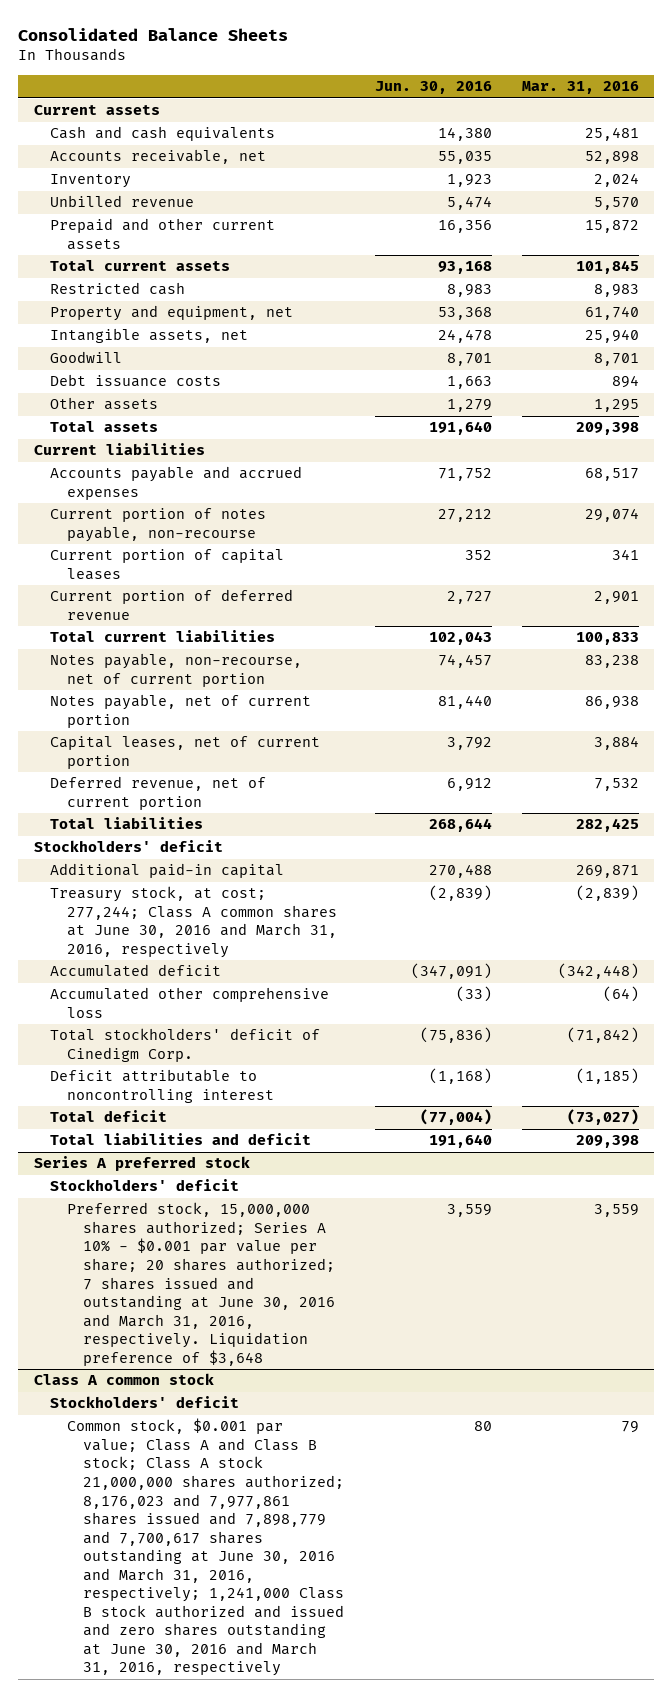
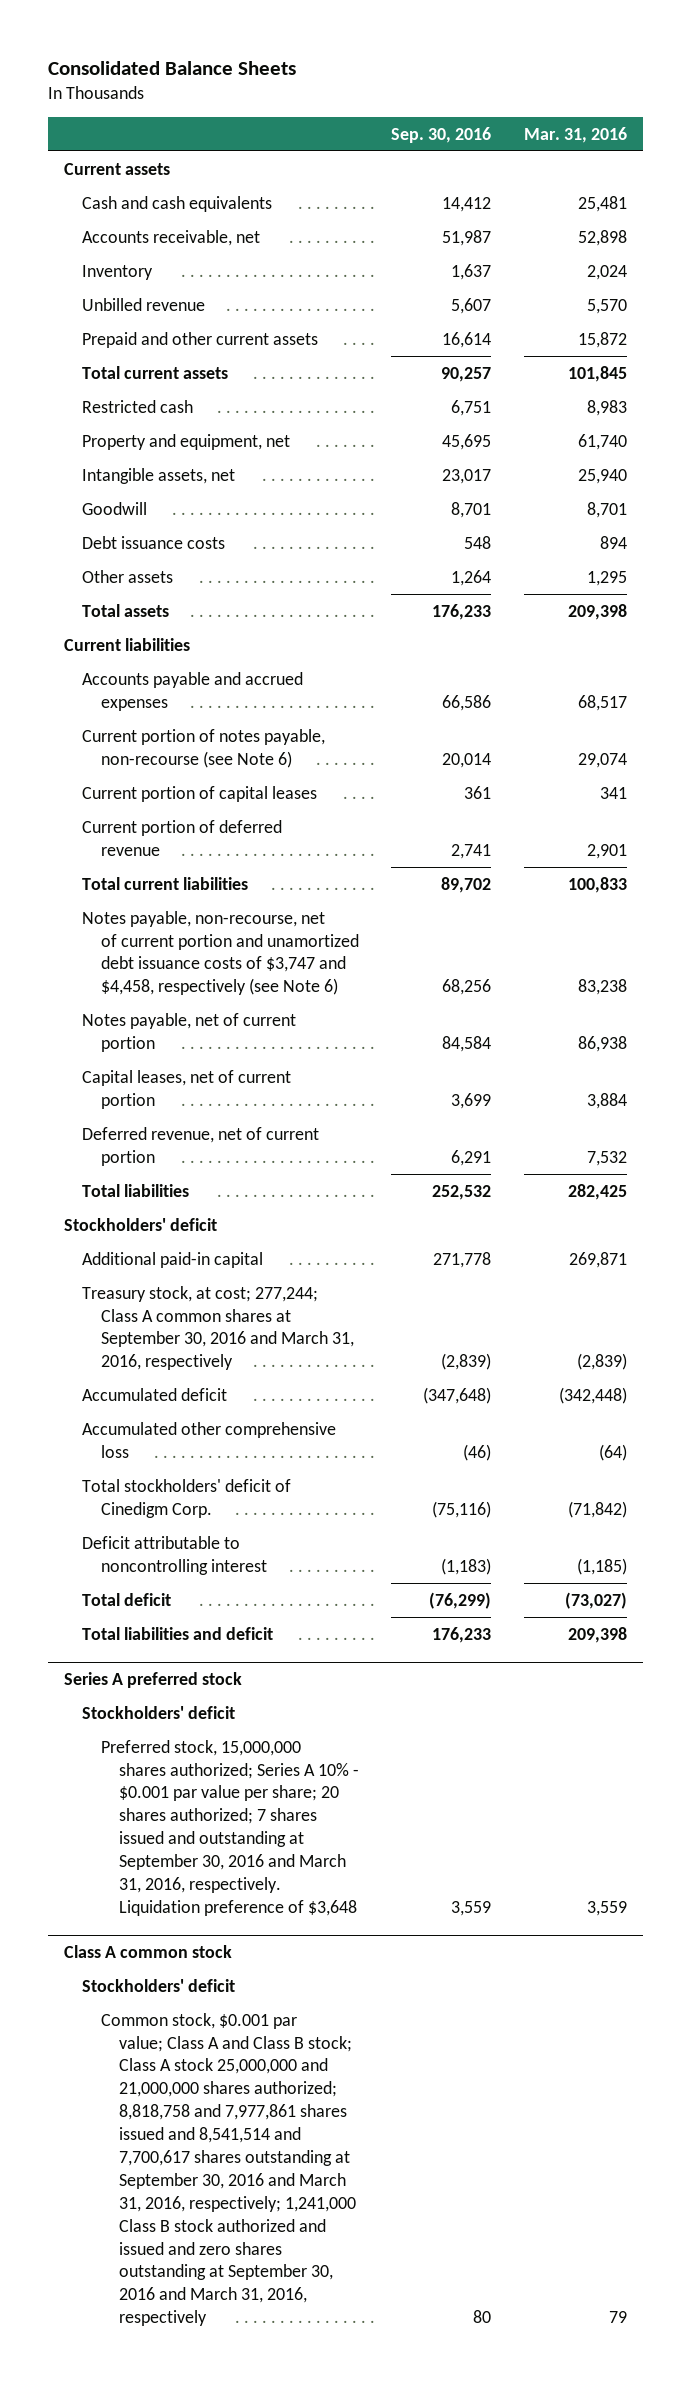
[374,81,492,95] Jun. 30, 2016 -> none
none -> [391,126,492,143] Sep. 30, 2016
[50,508,267,542] Current portion of notes payable, non-recourse -> [82,728,326,768] Current portion of notes payable, non-recourse (see Note 6)
[50,653,303,687] Notes payable, non-recourse, net of current portion -> [82,910,359,996] Notes payable, non-recourse, net of current portion and unamortized debt issuance costs of $3,747 and $4,458, respectively (see Note 6)
[50,886,337,959] Treasury stock, at cost; 277,244; Class A common shares at June 30, 2016 and March 31, 2016, respectively -> [82,1285,354,1371] Treasury stock, at cost; 277,244; Class A common shares at September 30, 2016 and March 31, 2016, respectively
[66,1202,336,1366] Preferred stock, 15,000,000 shares authorized; Series A 10% - $0.001 par value per share; 20 shares authorized; 7 shares issued and outstanding at June 30, 2016 and March 31, 2016, respectively. Liquidation preference of $3,648 -> [100,1739,359,1916] Preferred stock, 15,000,000 shares authorized; Series A 10% - $0.001 par value per share; 20 shares authorized; 7 shares issued and outstanding at September 30, 2016 and March 31, 2016, respectively. Liquidation preference of $3,648
[66,1418,345,1677] Common stock, $0.001 par value; Class A and Class B stock; Class A stock 21,000,000 shares authorized; 8,176,023 and 7,977,861 shares issued and 7,898,779 and 7,700,617 shares outstanding at June 30, 2016 and March 31, 2016, respectively; 1,241,000 Class B stock authorized and issued and zero shares outstanding at June 30, 2016 and March 31, 2016, respectively -> [100,2012,356,2327] Common stock, $0.001 par value; Class A and Class B stock; Class A stock 25,000,000 and 21,000,000 shares authorized; 8,818,758 and 7,977,861 shares issued and 8,541,514 and 7,700,617 shares outstanding at September 30, 2016 and March 31, 2016, respectively; 1,241,000 Class B stock authorized and issued and zero shares outstanding at September 30, 2016 and March 31, 2016, respectively

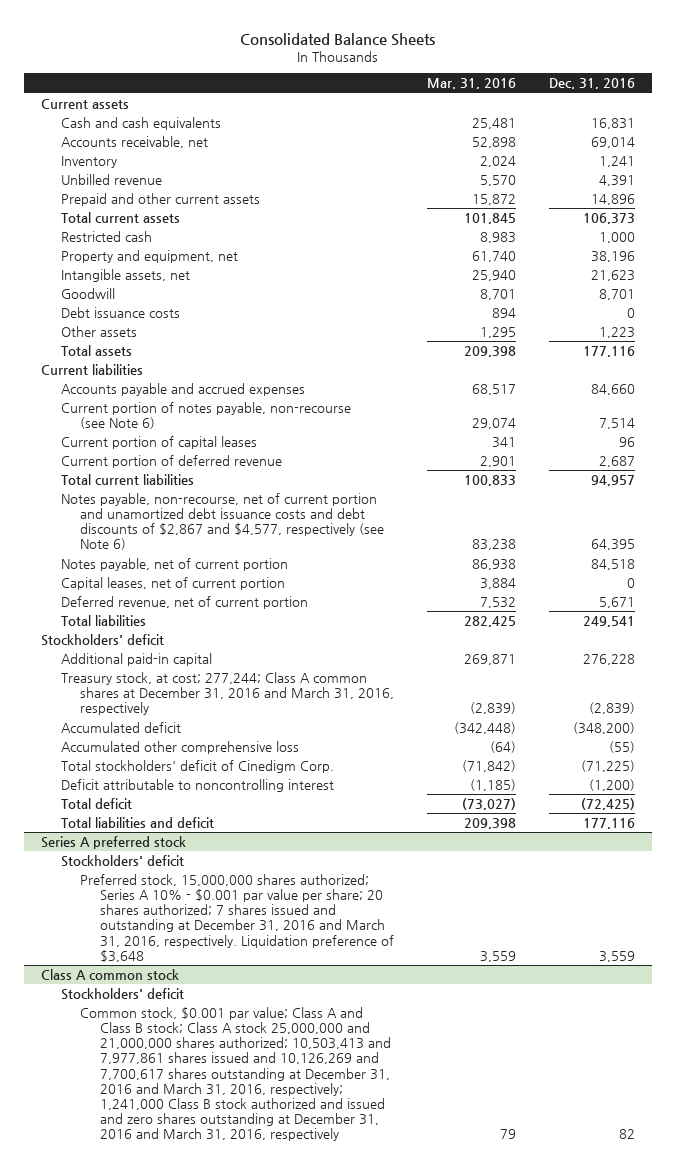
[391,126,492,143] Sep. 30, 2016 -> none
none -> [549,78,636,90] Dec. 31, 2016
[82,910,359,996] Notes payable, non-recourse, net of current portion and unamortized debt issuance costs of $3,747 and $4,458, respectively (see Note 6) -> [60,493,385,551] Notes payable, non-recourse, net of current portion and unamortized debt issuance costs and debt discounts of $2,867 and $4,577, respectively (see Note 6)
[82,1285,354,1371] Treasury stock, at cost; 277,244; Class A common shares at September 30, 2016 and March 31, 2016, respectively -> [60,672,395,716] Treasury stock, at cost; 277,244; Class A common shares at December 31, 2016 and March 31, 2016, respectively
[100,1739,359,1916] Preferred stock, 15,000,000 shares authorized; Series A 10% - $0.001 par value per share; 20 shares authorized; 7 shares issued and outstanding at September 30, 2016 and March 31, 2016, respectively. Liquidation preference of $3,648 -> [80,874,394,962] Preferred stock, 15,000,000 shares authorized; Series A 10% - $0.001 par value per share; 20 shares authorized; 7 shares issued and outstanding at December 31, 2016 and March 31, 2016, respectively. Liquidation preference of $3,648
[100,2012,356,2327] Common stock, $0.001 par value; Class A and Class B stock; Class A stock 25,000,000 and 21,000,000 shares authorized; 8,818,758 and 7,977,861 shares issued and 8,541,514 and 7,700,617 shares outstanding at September 30, 2016 and March 31, 2016, respectively; 1,241,000 Class B stock authorized and issued and zero shares outstanding at September 30, 2016 and March 31, 2016, respectively -> [80,1007,391,1142] Common stock, $0.001 par value; Class A and Class B stock; Class A stock 25,000,000 and 21,000,000 shares authorized; 10,503,413 and 7,977,861 shares issued and 10,126,269 and 7,700,617 shares outstanding at December 31, 2016 and March 31, 2016, respectively; 1,241,000 Class B stock authorized and issued and zero shares outstanding at December 31, 2016 and March 31, 2016, respectively

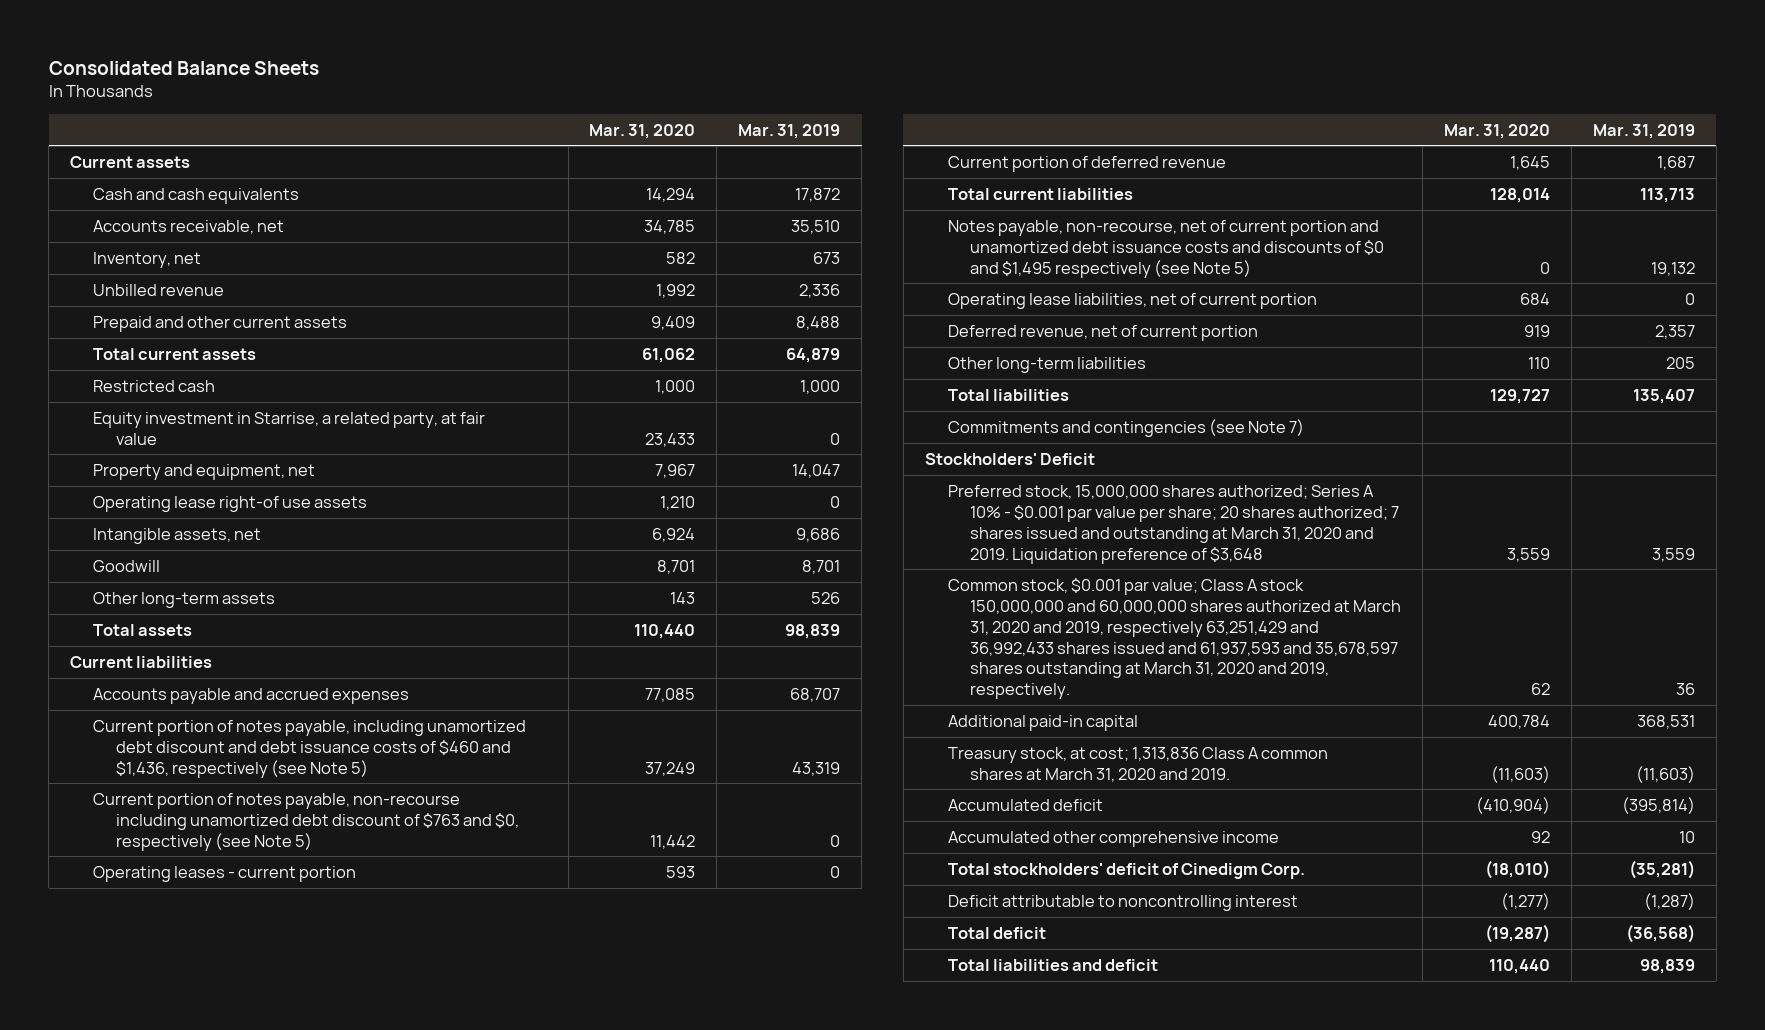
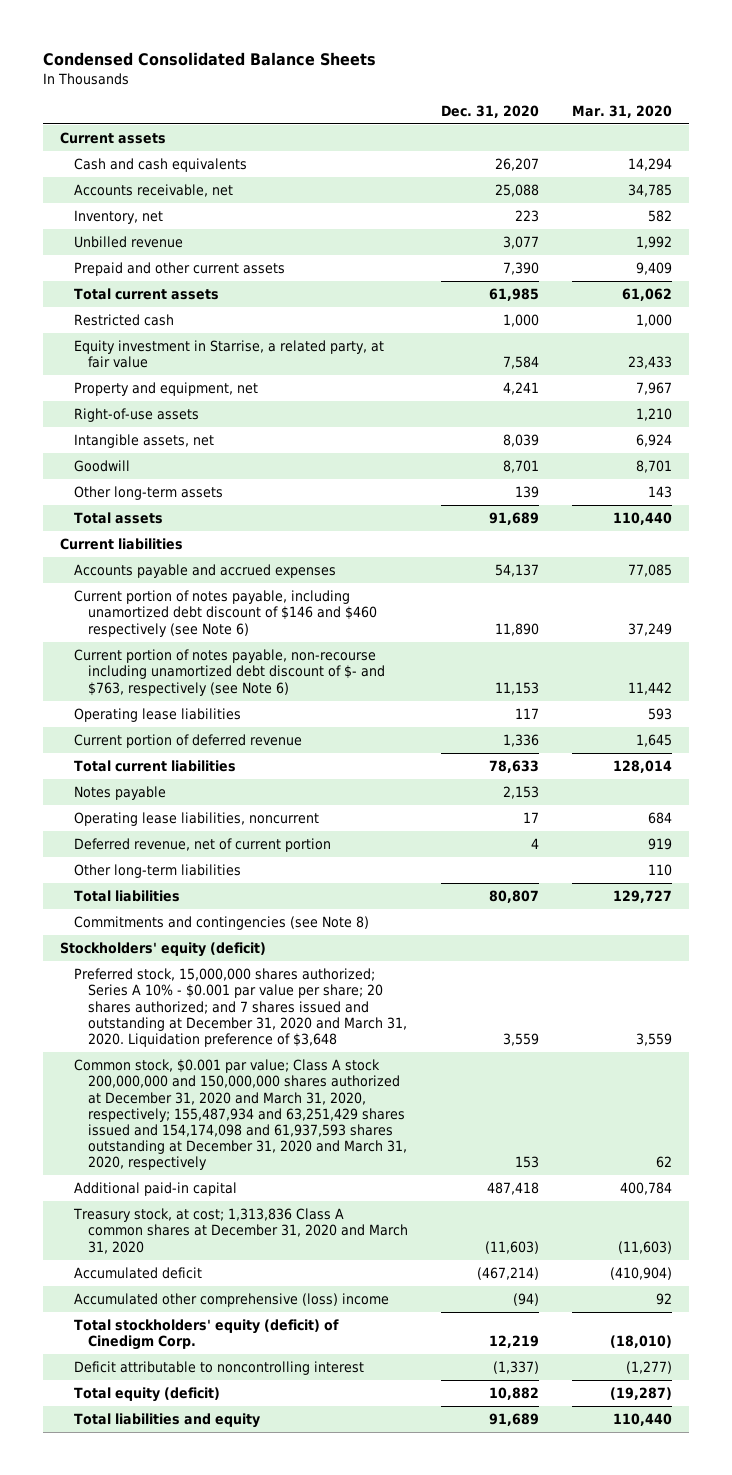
[48,60,319,75] Consolidated Balance Sheets -> [43,51,377,66] Condensed Consolidated Balance Sheets
[738,123,841,139] Mar. 31, 2019 -> none
none -> [441,104,540,118] Dec. 31, 2020
[92,495,367,512] Operating lease right-of use assets -> [73,408,199,423] Right-of-use assets
[92,719,526,778] Current portion of notes payable, including unamortized debt discount and debt issuance costs of $460 and $1,436, respectively (see Note 5) -> [73,590,378,637] Current portion of notes payable, including unamortized debt discount of $146 and $460 respectively (see Note 6)
[92,792,519,851] Current portion of notes payable, non-recourse including unamortized debt discount of $763 and $0, respectively (see Note 5) -> [73,649,386,696] Current portion of notes payable, non-recourse including unamortized debt discount of $- and $763, respectively (see Note 6)
[92,865,356,882] Operating leases - current portion -> [73,708,241,723] Operating lease liabilities
[947,219,1385,278] Notes payable, non-recourse, net of current portion and unamortized debt issuance costs and discounts of $0 and $1,495 respectively (see Note 5) -> none
none -> [73,786,166,801] Notes payable
[947,292,1317,309] Operating lease liabilities, net of current portion -> [73,812,319,827] Operating lease liabilities, noncurrent
[947,418,1304,437] Commitments and contingencies (see Note 7) -> [73,916,369,931] Commitments and contingencies (see Note 8)
[924,452,1095,465] Stockholders' Deficit -> [59,942,266,958] Stockholders' equity (deficit)
[947,484,1400,564] Preferred stock, 15,000,000 shares authorized; Series A 10% - $0.001 par value per share; 20 shares authorized; 7 shares issued and outstanding at March 31, 2020 and 2019. Liquidation preference of $3,648 -> [73,968,408,1048] Preferred stock, 15,000,000 shares authorized; Series A 10% - $0.001 par value per share; 20 shares authorized; and 7 shares issued and outstanding at December 31, 2020 and March 31, 2020. Liquidation preference of $3,648
[947,577,1402,700] Common stock, $0.001 par value; Class A stock 150,000,000 and 60,000,000 shares authorized at March 31, 2020 and 2019, respectively 63,251,429 and 36,992,433 shares issued and 61,937,593 and 35,678,597 shares outstanding at March 31, 2020 and 2019, respectively. -> [73,1059,408,1171] Common stock, $0.001 par value; Class A stock 200,000,000 and 150,000,000 shares authorized at December 31, 2020 and March 31, 2020, respectively; 155,487,934 and 63,251,429 shares issued and 154,174,098 and 61,937,593 shares outstanding at December 31, 2020 and March 31, 2020, respectively
[947,746,1328,782] Treasury stock, at cost; 1,313,836 Class A common shares at March 31, 2020 and 2019. -> [72,1208,409,1254] Treasury stock, at cost; 1,313,836 Class A common shares at December 31, 2020 and March 31, 2020
[947,830,1279,847] Accumulated other comprehensive income -> [73,1293,389,1308] Accumulated other comprehensive (loss) income
[947,862,1305,879] Total stockholders' deficit of Cinedigm Corp. -> [73,1319,339,1351] Total stockholders' equity (deficit) of Cinedigm Corp.
[947,926,1046,939] Total deficit -> [73,1387,220,1403] Total equity (deficit)
[947,958,1158,971] Total liabilities and deficit -> [73,1413,260,1429] Total liabilities and equity

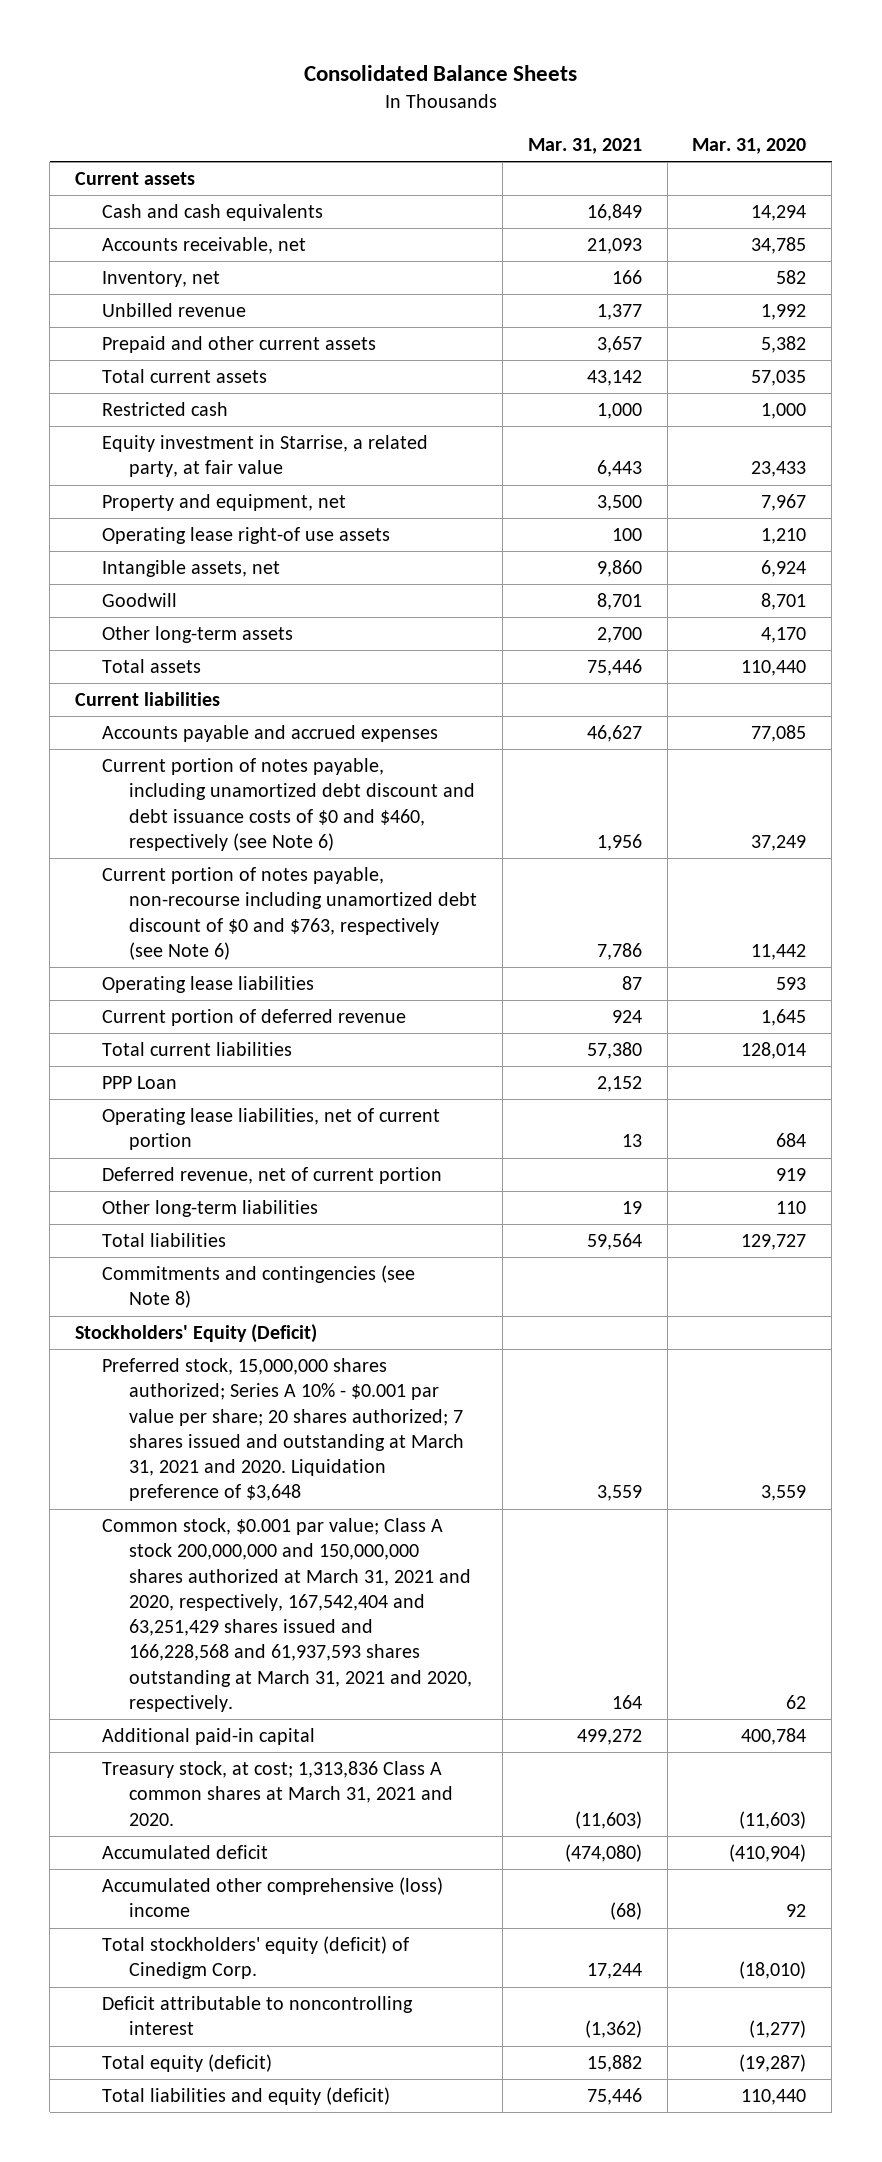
[43,51,377,66] Condensed Consolidated Balance Sheets -> [303,65,577,82] Consolidated Balance Sheets
[441,104,540,118] Dec. 31, 2020 -> none
none -> [527,138,642,155] Mar. 31, 2021
[636,262,673,276] 9,409 -> [761,336,807,354] 5,382
[622,288,673,302] 61,062 -> [751,370,807,387] 57,035
[73,408,199,423] Right-of-use assets -> [102,527,391,545] Operating lease right-of use assets
[648,486,673,499] 143 -> [761,627,807,644] 4,170
[73,590,378,637] Current portion of notes payable, including unamortized debt discount of $146 and $460 respectively (see Note 6) -> [102,758,476,851] Current portion of notes payable, including unamortized debt discount and debt issuance costs of $0 and $460, respectively (see Note 6)
[73,649,386,696] Current portion of notes payable, non-recourse including unamortized debt discount of $- and $763, respectively (see Note 6) -> [102,867,478,960] Current portion of notes payable, non-recourse including unamortized debt discount of $0 and $763, respectively (see Note 6)
[73,786,166,801] Notes payable -> [102,1076,178,1090] PPP Loan
[73,812,319,827] Operating lease liabilities, noncurrent -> [102,1108,441,1151] Operating lease liabilities, net of current portion
[59,942,266,958] Stockholders' equity (deficit) -> [75,1324,318,1344] Stockholders' Equity (Deficit)
[73,968,408,1048] Preferred stock, 15,000,000 shares authorized; Series A 10% - $0.001 par value per share; 20 shares authorized; and 7 shares issued and outstanding at December 31, 2020 and March 31, 2020. Liquidation preference of $3,648 -> [102,1358,465,1502] Preferred stock, 15,000,000 shares authorized; Series A 10% - $0.001 par value per share; 20 shares authorized; 7 shares issued and outstanding at March 31, 2021 and 2020. Liquidation preference of $3,648
[73,1059,408,1171] Common stock, $0.001 par value; Class A stock 200,000,000 and 150,000,000 shares authorized at December 31, 2020 and March 31, 2020, respectively; 155,487,934 and 63,251,429 shares issued and 154,174,098 and 61,937,593 shares outstanding at December 31, 2020 and March 31, 2020, respectively -> [102,1518,473,1712] Common stock, $0.001 par value; Class A stock 200,000,000 and 150,000,000 shares authorized at March 31, 2021 and 2020, respectively, 167,542,404 and 63,251,429 shares issued and 166,228,568 and 61,937,593 shares outstanding at March 31, 2021 and 2020, respectively.
[72,1208,409,1254] Treasury stock, at cost; 1,313,836 Class A common shares at December 31, 2020 and March 31, 2020 -> [102,1761,454,1826] Treasury stock, at cost; 1,313,836 Class A common shares at March 31, 2021 and 2020.
[73,1413,260,1429] Total liabilities and equity -> [102,2087,391,2106] Total liabilities and equity (deficit)

